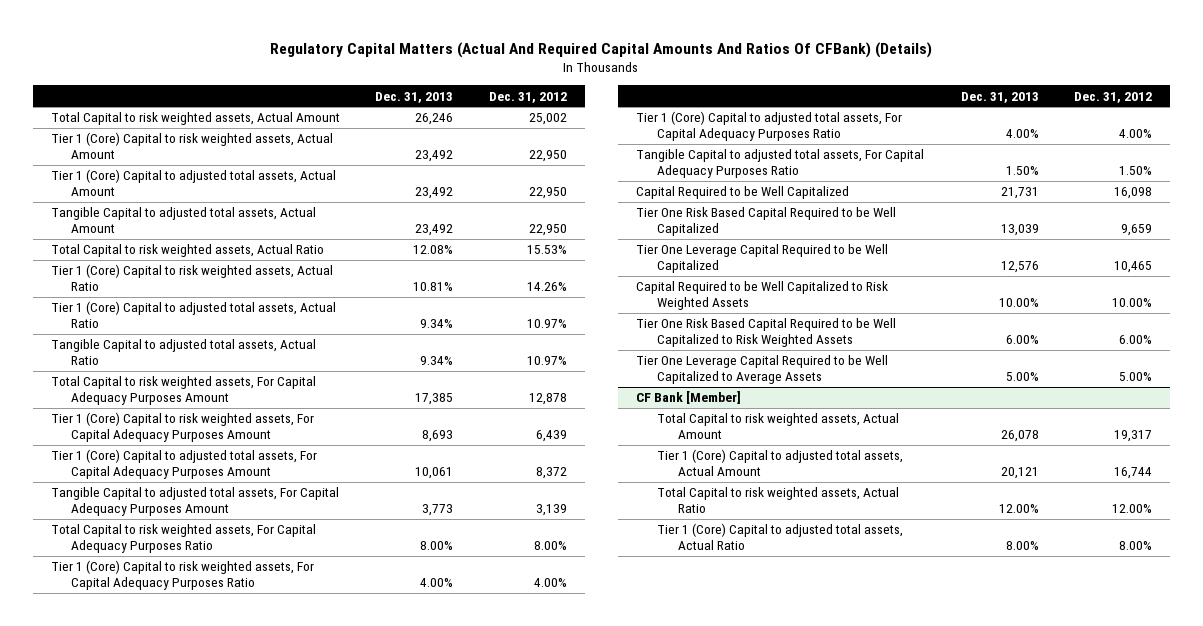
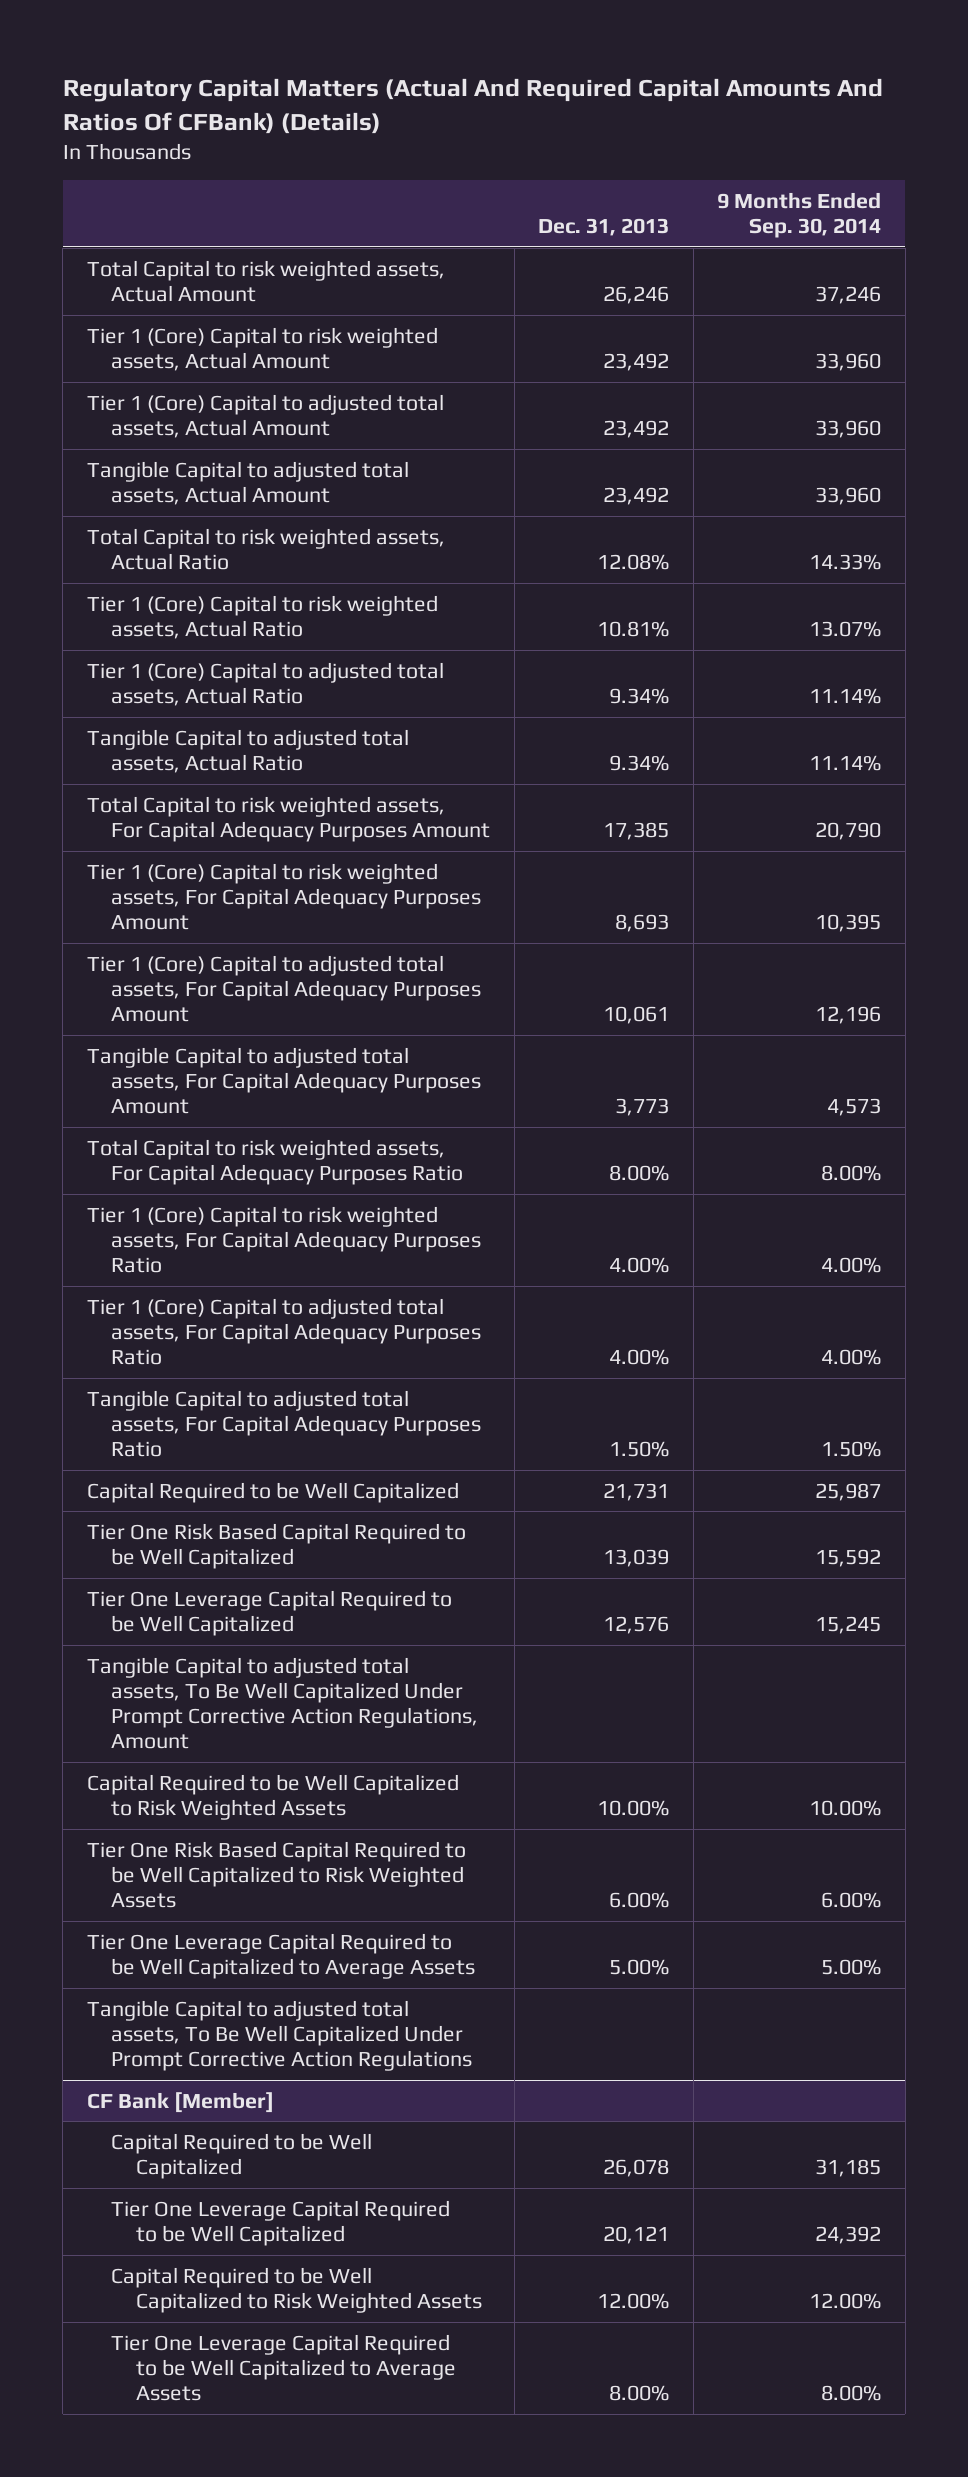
[488,91,567,103] Dec. 31, 2012 -> none
none -> [717,191,882,238] 9 Months Ended Sep. 30, 2014
none -> [86,1656,479,1750] Tangible Capital to adjusted total assets, To Be Well Capitalized Under Prompt Corrective Action Regulations, Amount
none -> [86,1999,473,2072] Tangible Capital to adjusted total assets, To Be Well Capitalized Under Prompt Corrective Action Regulations
[656,487,899,513] Total Capital to risk weighted assets, Actual Ratio -> none
[656,523,903,550] Tier 1 (Core) Capital to adjusted total assets, Actual Ratio -> none
[656,413,899,439] Total Capital to risk weighted assets, Actual Amount -> [111,2132,373,2179] Capital Required to be Well Capitalized
[656,449,903,476] Tier 1 (Core) Capital to adjusted total assets, Actual Amount -> [111,2199,451,2246] Tier One Leverage Capital Required to be Well Capitalized
none -> [111,2266,483,2313] Capital Required to be Well Capitalized to Risk Weighted Assets
none -> [111,2333,457,2402] Tier One Leverage Capital Required to be Well Capitalized to Average Assets

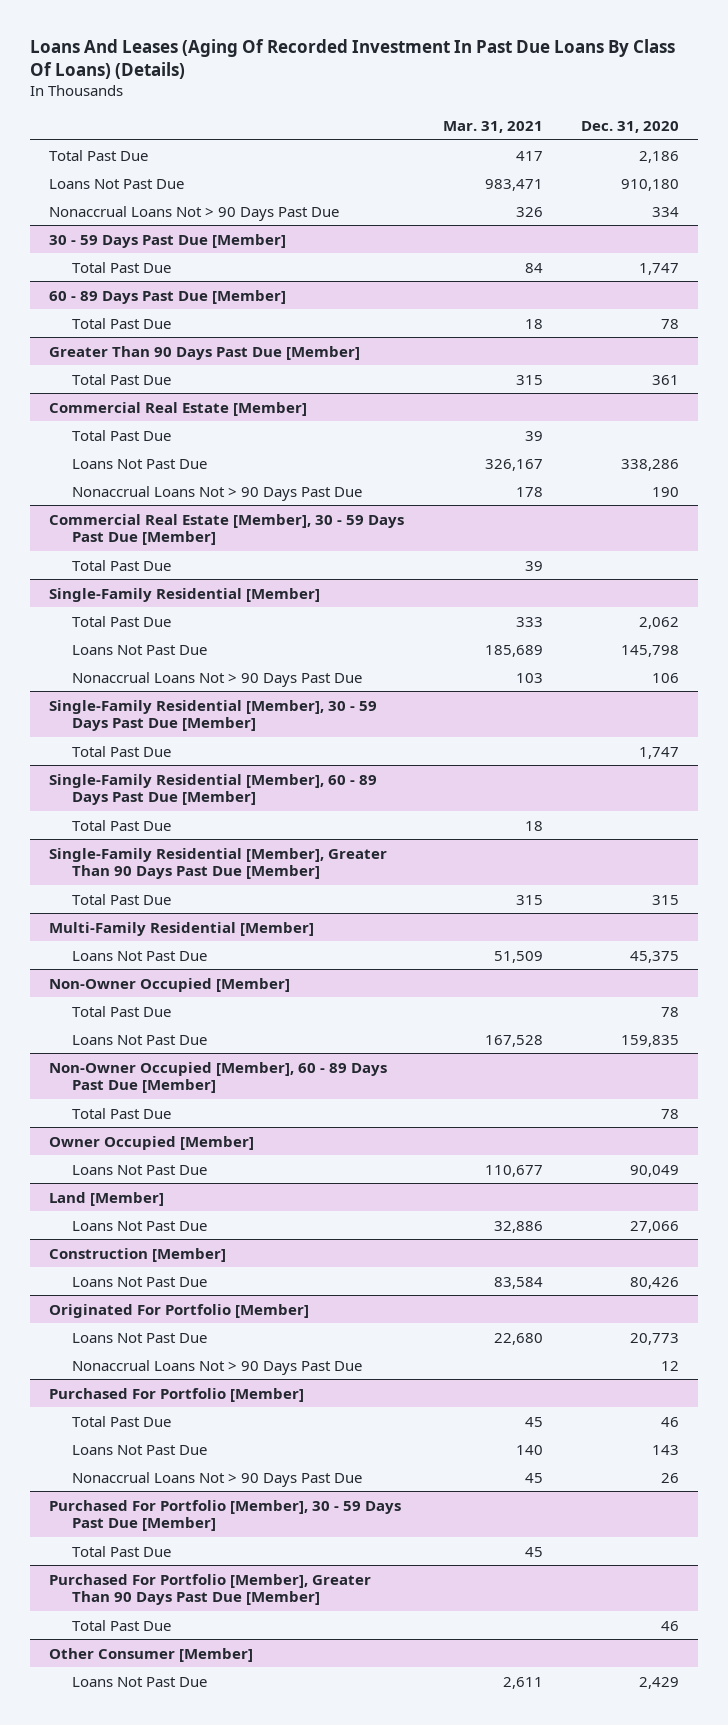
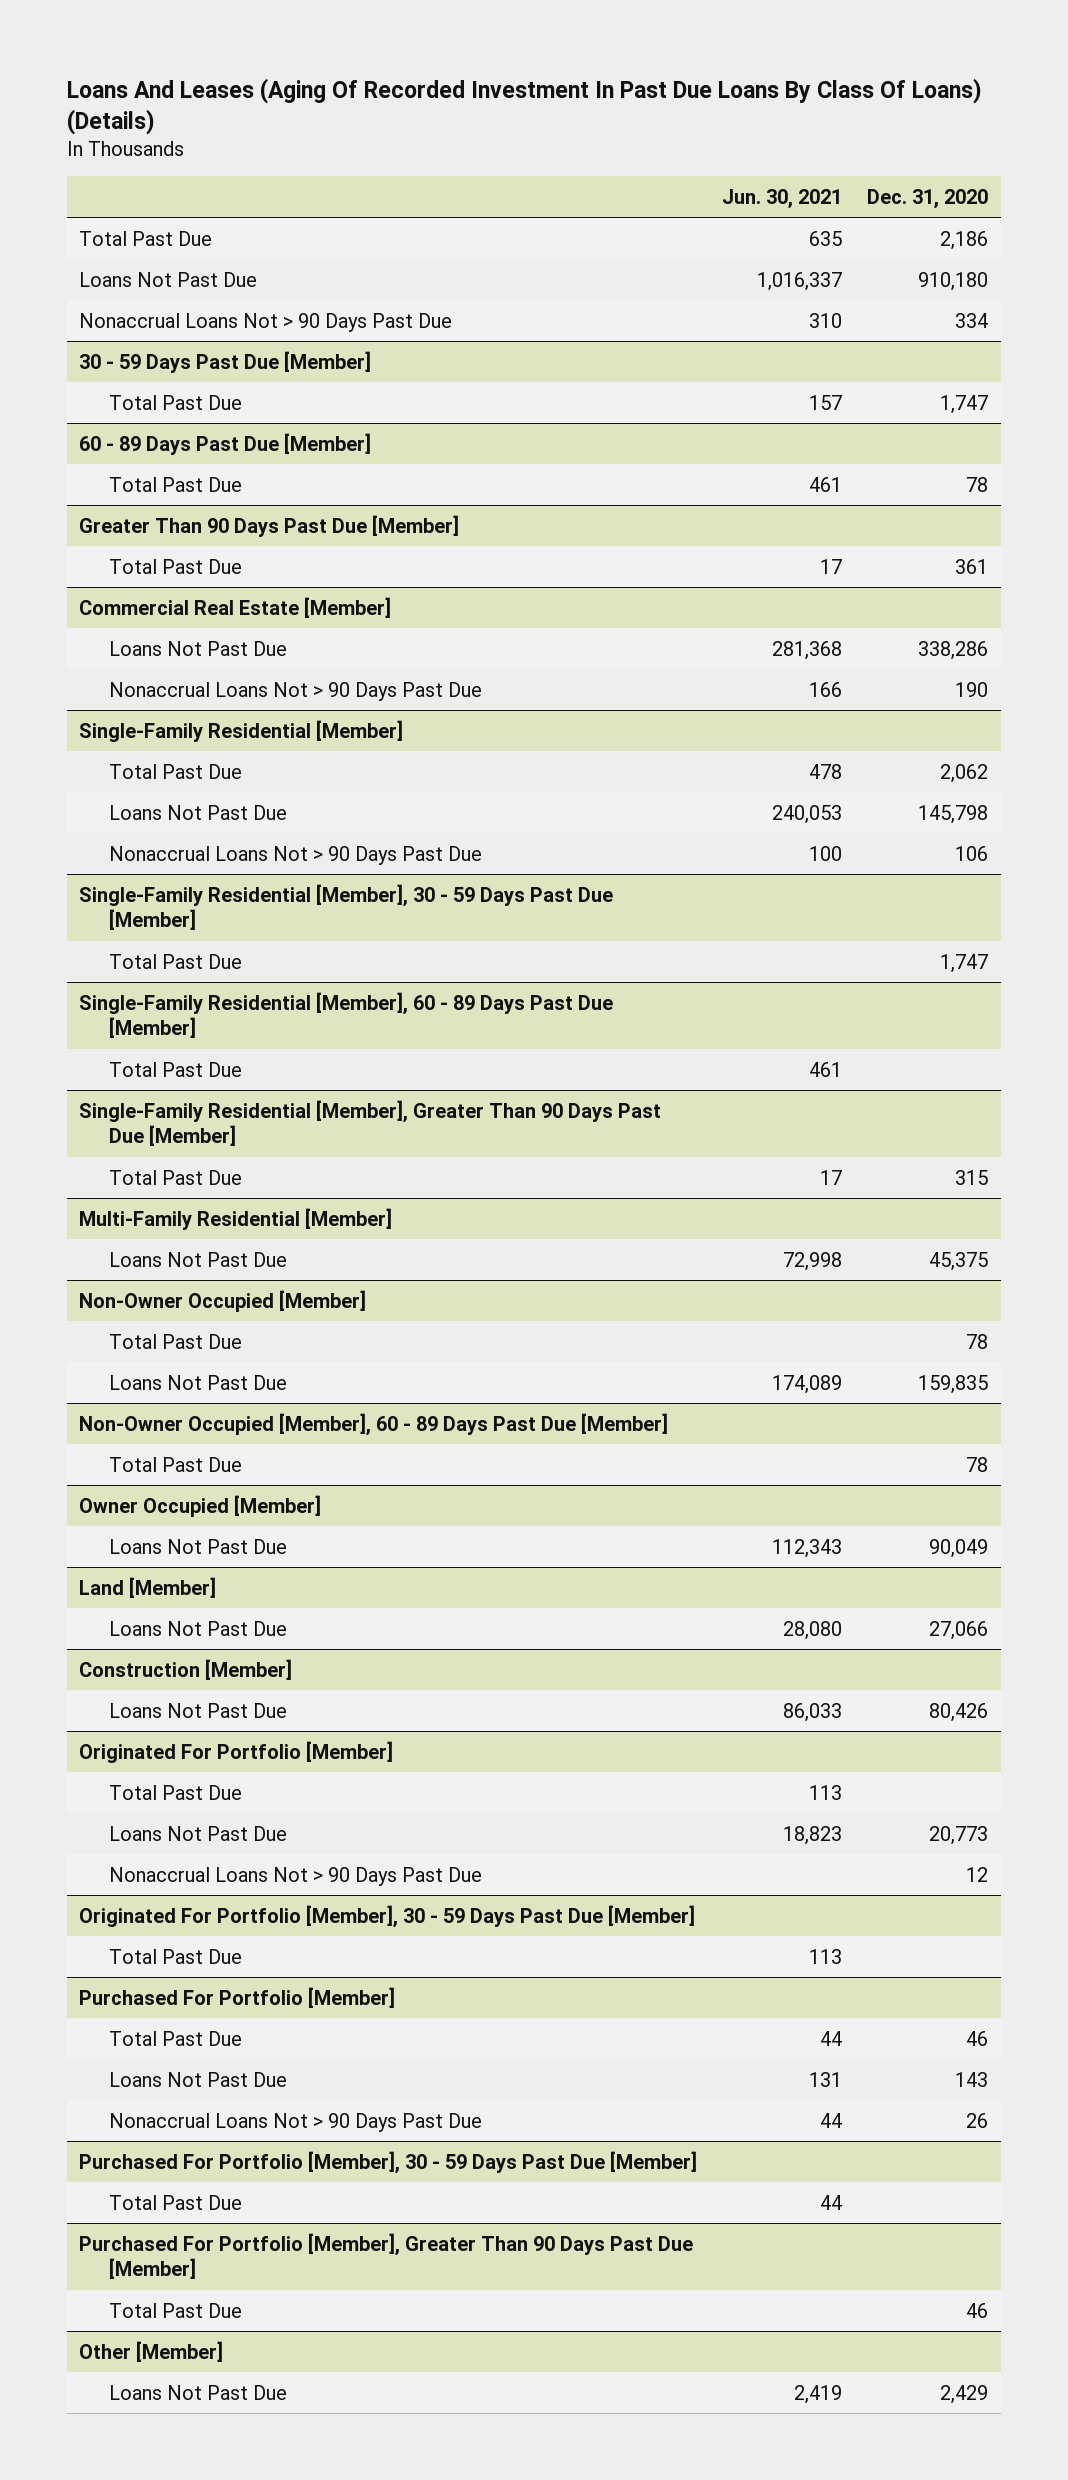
[442,121,543,134] Mar. 31, 2021 -> none
none -> [722,188,843,209] Jun. 30, 2021
[72,429,172,441] Total Past Due -> none
[49,513,405,546] Commercial Real Estate [Member], 30 - 59 Days Past Due [Member] -> none
[72,559,172,571] Total Past Due -> none
none -> [109,1784,243,1800] Total Past Due
none -> [79,1904,696,1928] Originated For Portfolio [Member], 30 - 59 Days Past Due [Member]
none -> [109,1948,243,1964] Total Past Due
[49,1647,254,1662] Other Consumer [Member] -> [79,2340,224,2362] Other [Member]

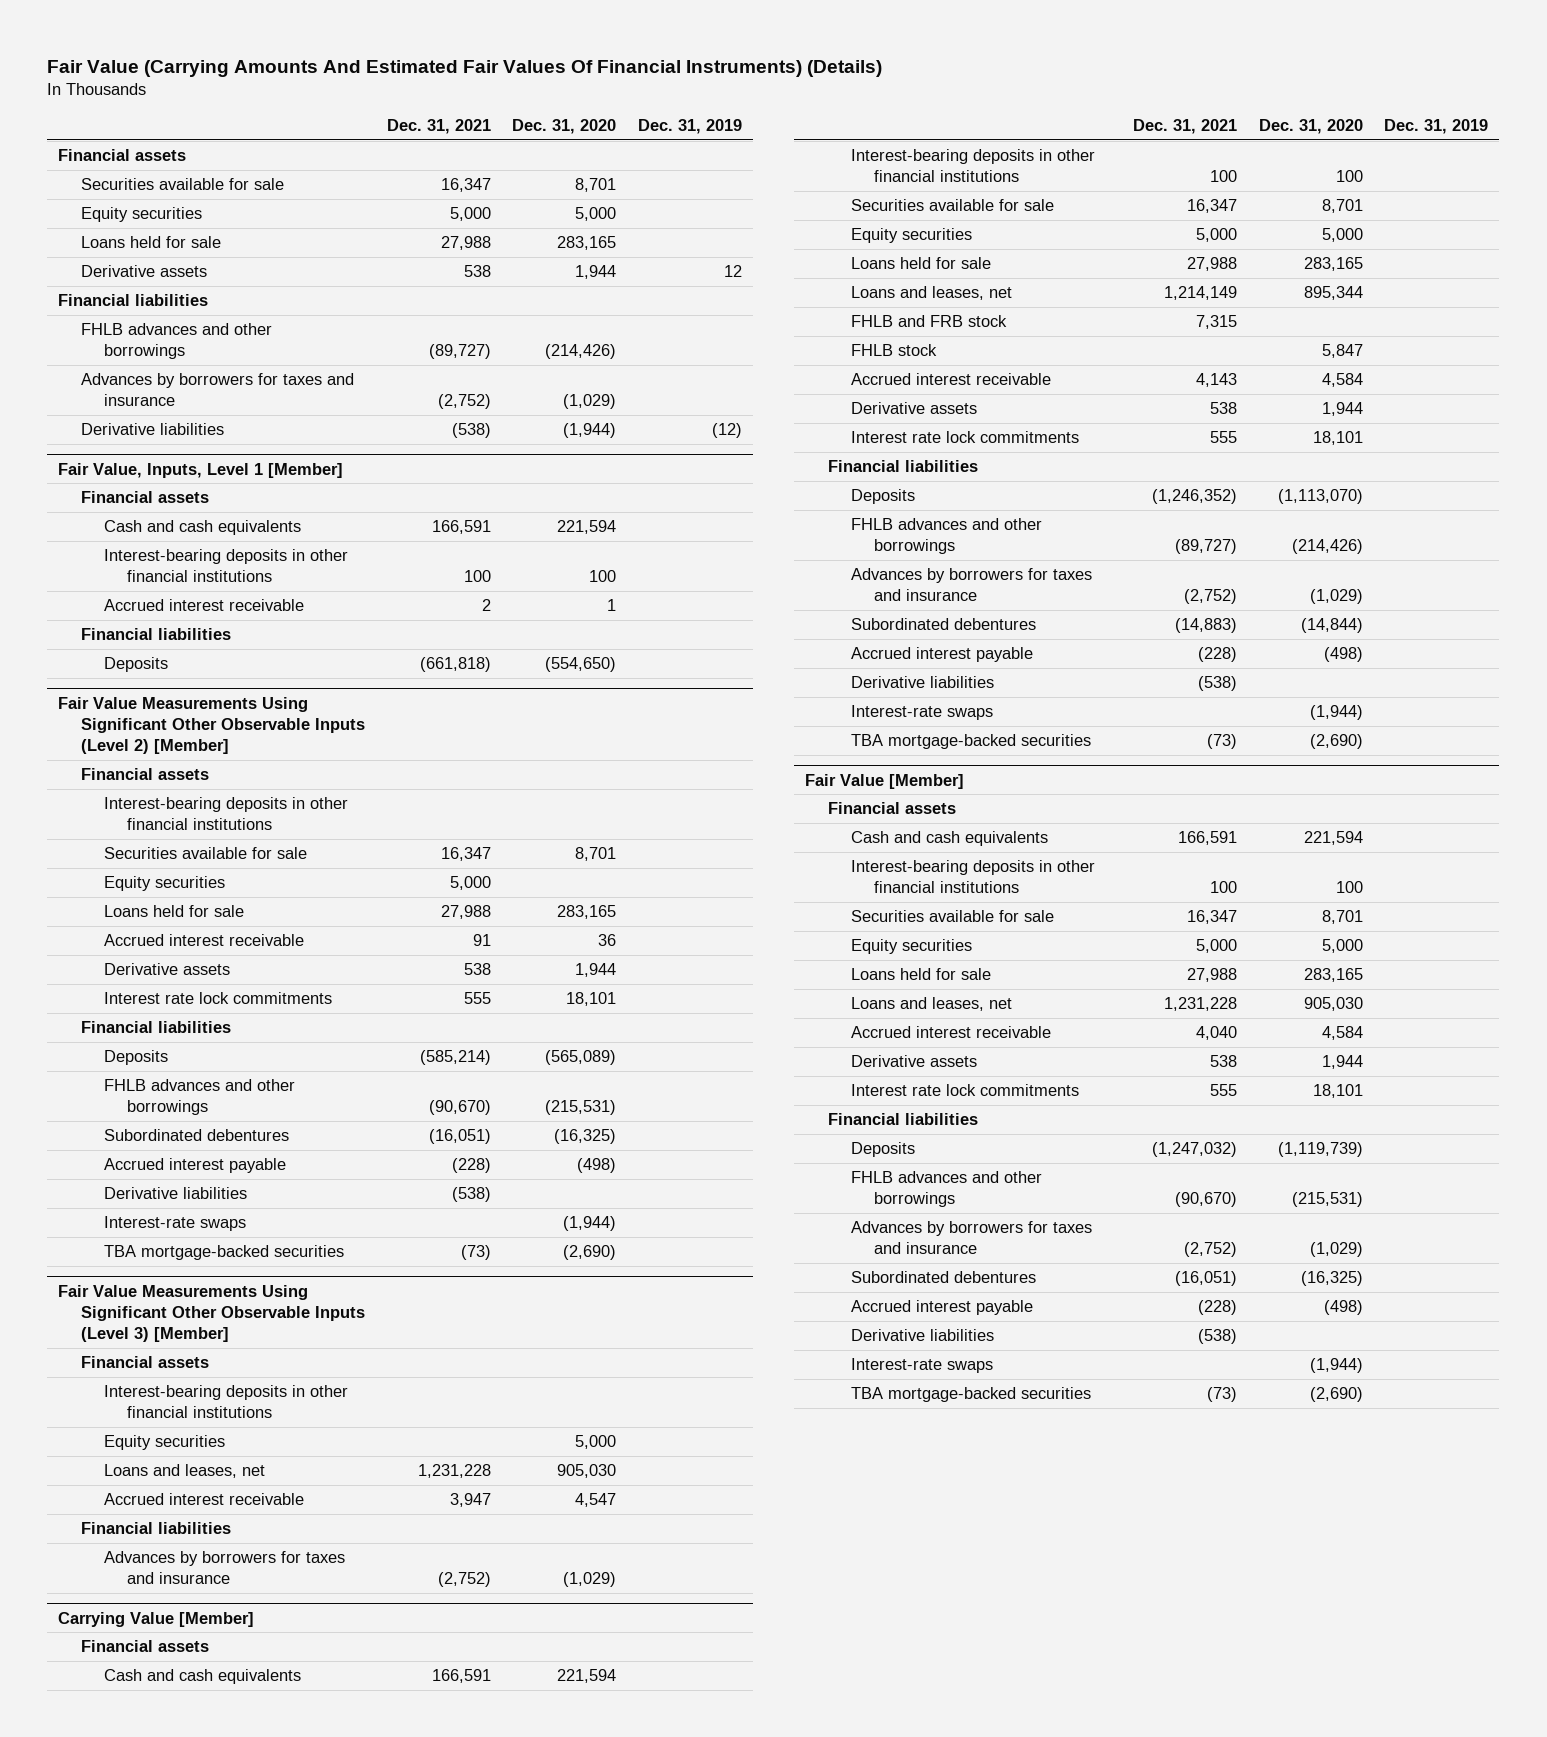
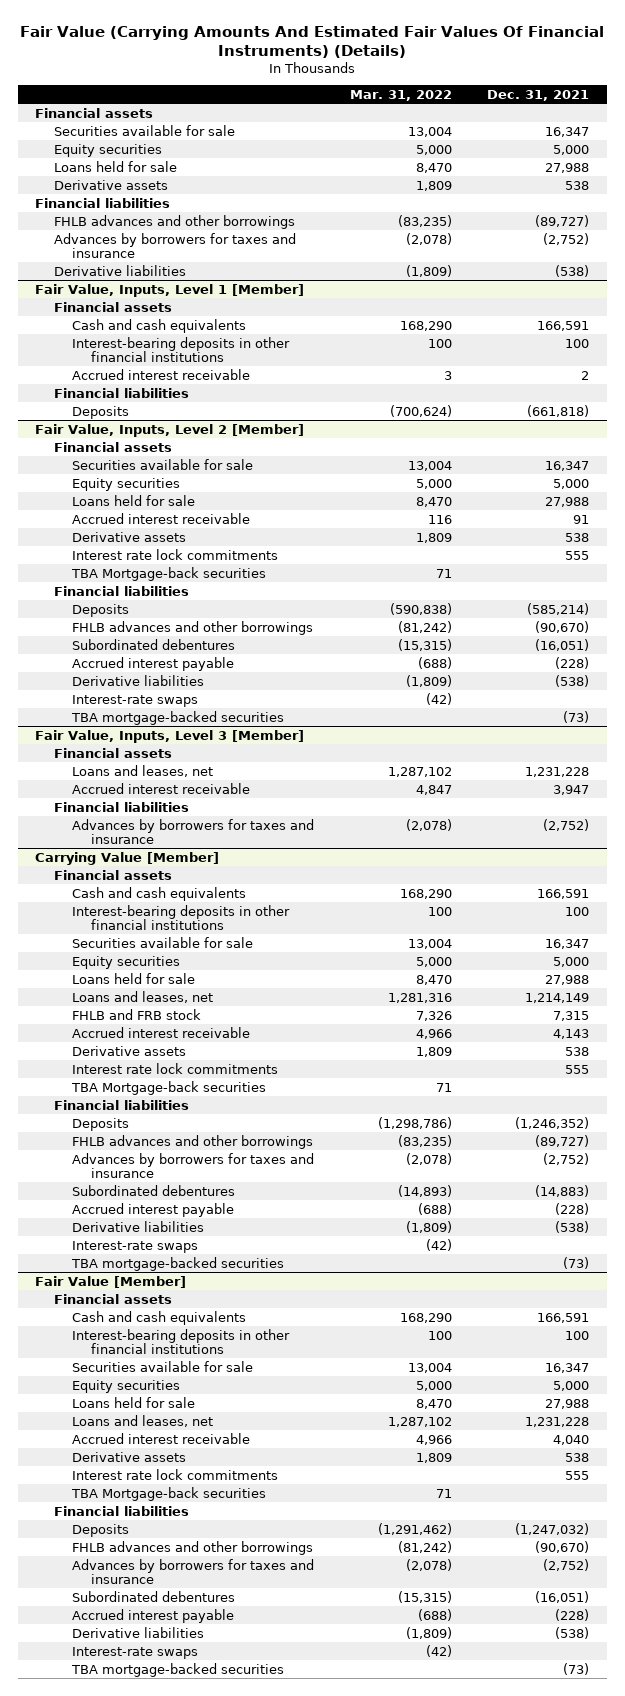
[512,119,617,135] Dec. 31, 2020 -> none
[637,119,742,135] Dec. 31, 2019 -> none
none -> [349,90,452,102] Mar. 31, 2022
[58,696,366,755] Fair Value Measurements Using Significant Other Observable Inputs (Level 2) [Member] -> [35,423,305,437] Fair Value, Inputs, Level 2 [Member]
[104,796,349,831] Interest-bearing deposits in other financial institutions -> none
none -> [71,566,267,581] TBA Mortgage-back securities
[58,1284,366,1343] Fair Value Measurements Using Significant Other Observable Inputs (Level 3) [Member] -> [35,729,305,743] Fair Value, Inputs, Level 3 [Member]
[104,1384,349,1419] Interest-bearing deposits in other financial institutions -> none
[104,1434,226,1450] Equity securities -> none
[850,343,937,356] FHLB stock -> none
none -> [71,1080,267,1095] TBA Mortgage-back securities
none -> [71,1486,267,1501] TBA Mortgage-back securities

